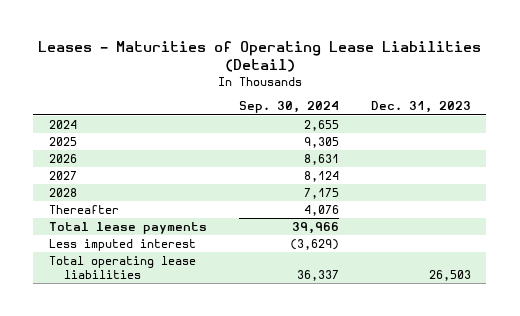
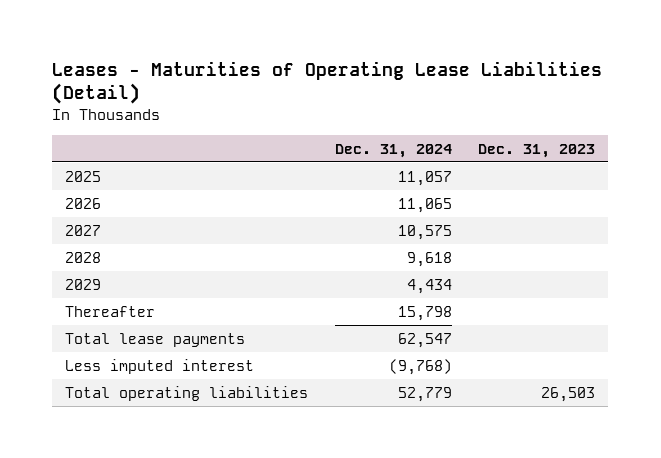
[238,101,339,114] Sep. 30, 2024 -> none
none -> [334,143,452,158] Dec. 31, 2024
[49,120,78,130] 2024 -> none
none -> [65,278,102,290] 2029
[49,256,197,280] Total operating lease liabilities -> [65,385,309,401] Total operating liabilities

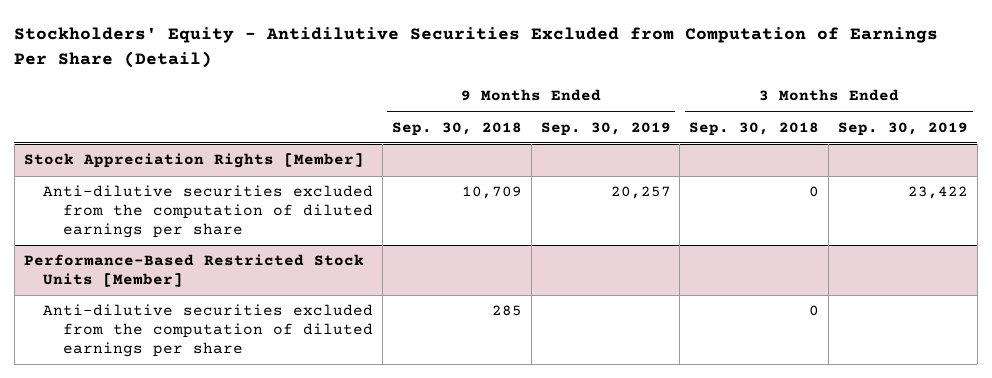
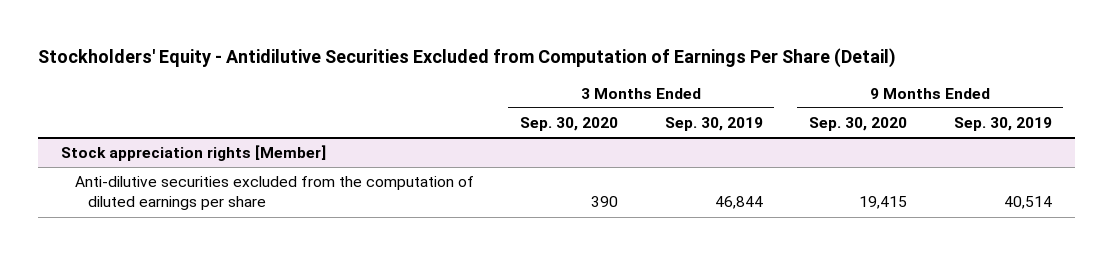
[391,121,522,136] Sep. 30, 2018 -> none
[689,121,820,136] Sep. 30, 2018 -> none
none -> [520,117,619,132] Sep. 30, 2020
none -> [809,117,908,132] Sep. 30, 2020
[23,254,364,288] Performance-Based Restricted Stock Units [Member] -> none
[43,304,374,358] Anti-dilutive securities excluded from the computation of diluted earnings per share -> none
[23,153,364,169] Stock Appreciation Rights [Member] -> [61,145,327,162] Stock appreciation rights [Member]
[610,186,671,200] 20,257 -> [1003,196,1052,210] 40,514
[907,186,968,200] 23,422 -> [714,196,763,210] 46,844

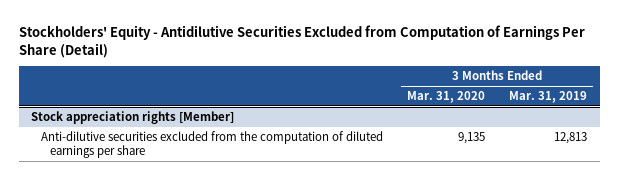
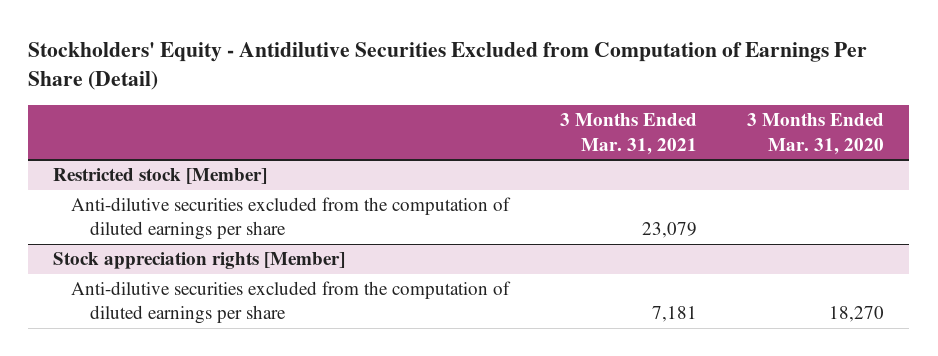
[509,91,588,104] Mar. 31, 2019 -> none
none -> [559,113,697,155] 3 Months Ended Mar. 31, 2021
none -> [53,168,268,185] Restricted stock [Member]
none -> [71,197,512,241] Anti-dilutive securities excluded from the computation of diluted earnings per share
[458,132,486,145] 9,135 -> [829,306,885,323] 18,270

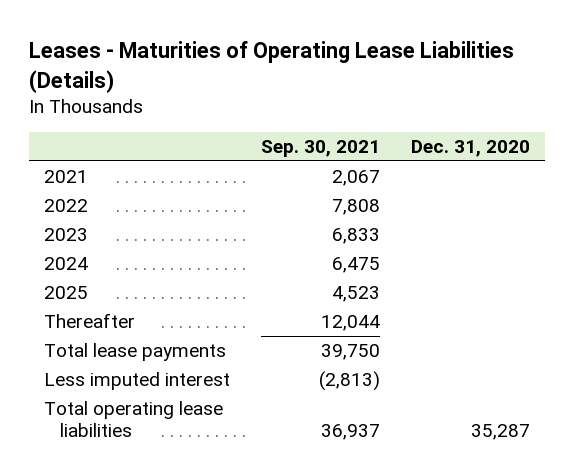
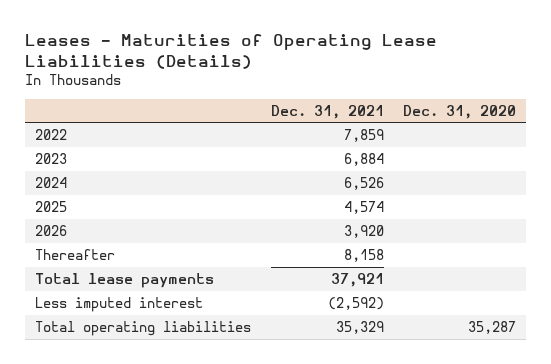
[261,140,381,158] Sep. 30, 2021 -> none
none -> [270,104,384,119] Dec. 31, 2021
[44,170,89,184] 2021 -> none
none -> [35,224,68,236] 2026
[44,401,224,438] Total operating lease liabilities -> [35,320,252,336] Total operating liabilities

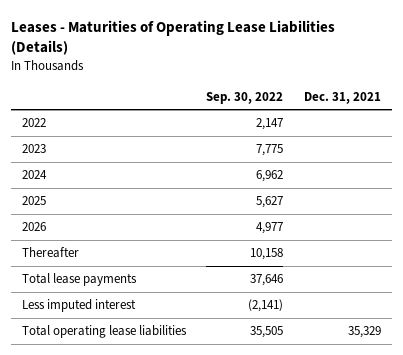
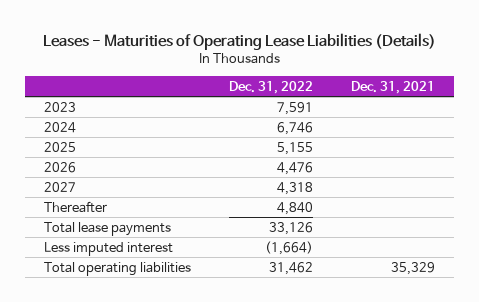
[206,91,284,104] Sep. 30, 2022 -> none
none -> [229,81,314,95] Dec. 31, 2022
[21,118,46,128] 2022 -> none
none -> [44,181,77,192] 2027
[21,325,187,339] Total operating lease liabilities -> [44,261,192,276] Total operating liabilities

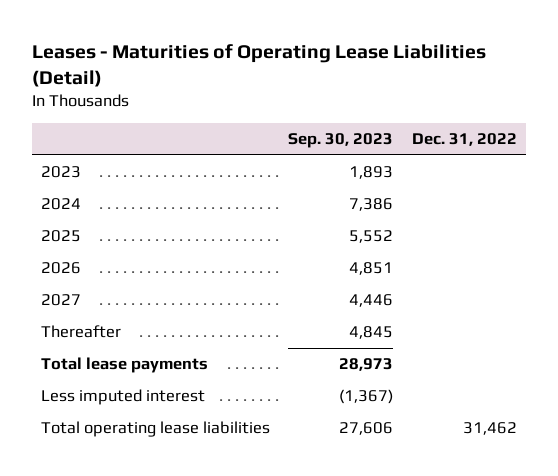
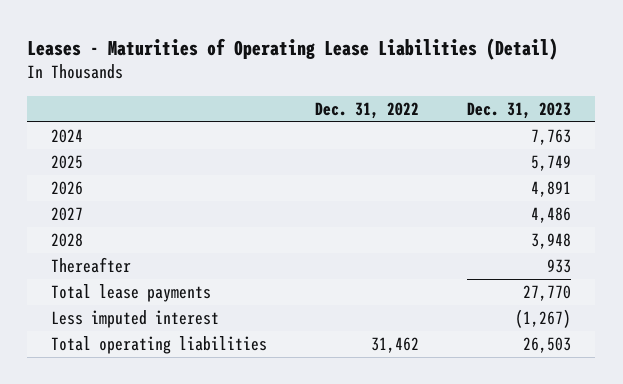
[288,133,394,149] Sep. 30, 2023 -> none
none -> [467,101,572,119] Dec. 31, 2023
[41,166,82,179] 2023 -> none
none -> [51,233,84,248] 2028
[41,421,271,438] Total operating lease liabilities -> [51,336,268,355] Total operating liabilities

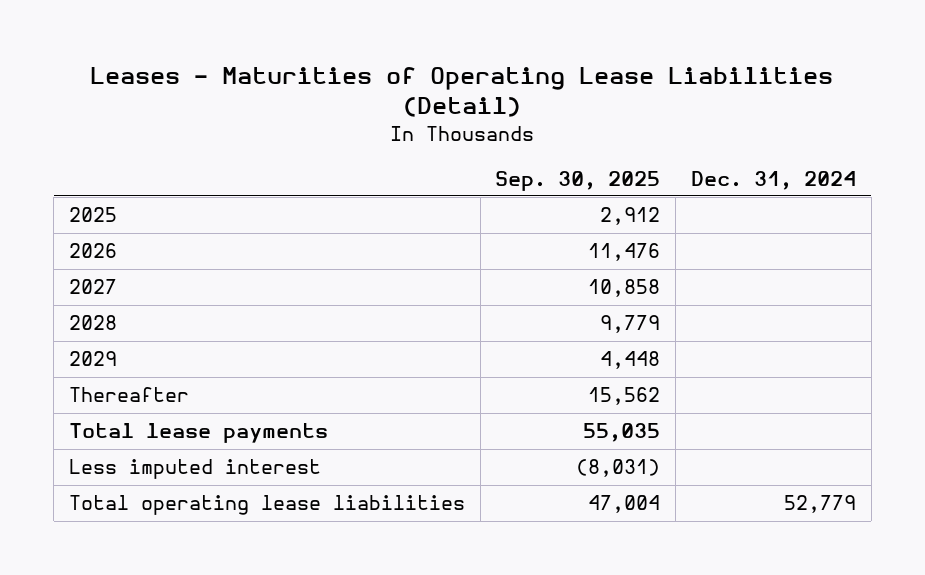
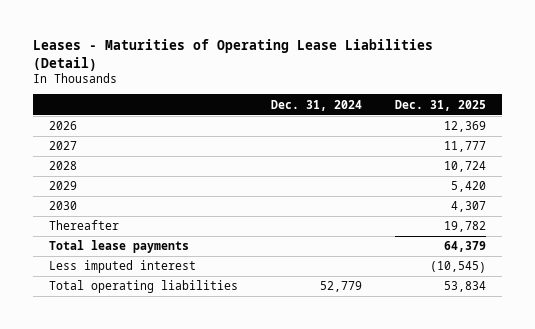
[495,170,661,191] Sep. 30, 2025 -> none
none -> [394,99,486,111] Dec. 31, 2025
[68,207,117,223] 2025 -> none
none -> [48,201,77,211] 2030
[68,495,465,516] Total operating lease liabilities -> [48,280,238,294] Total operating liabilities

